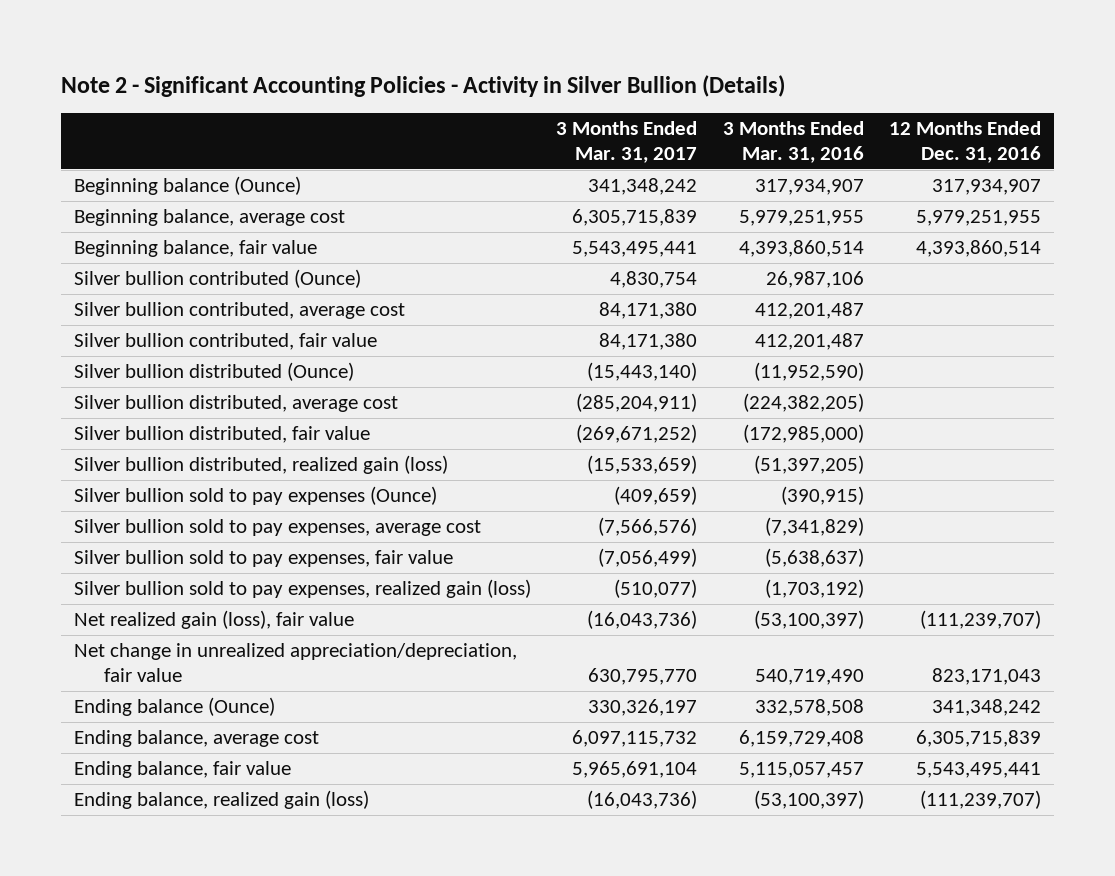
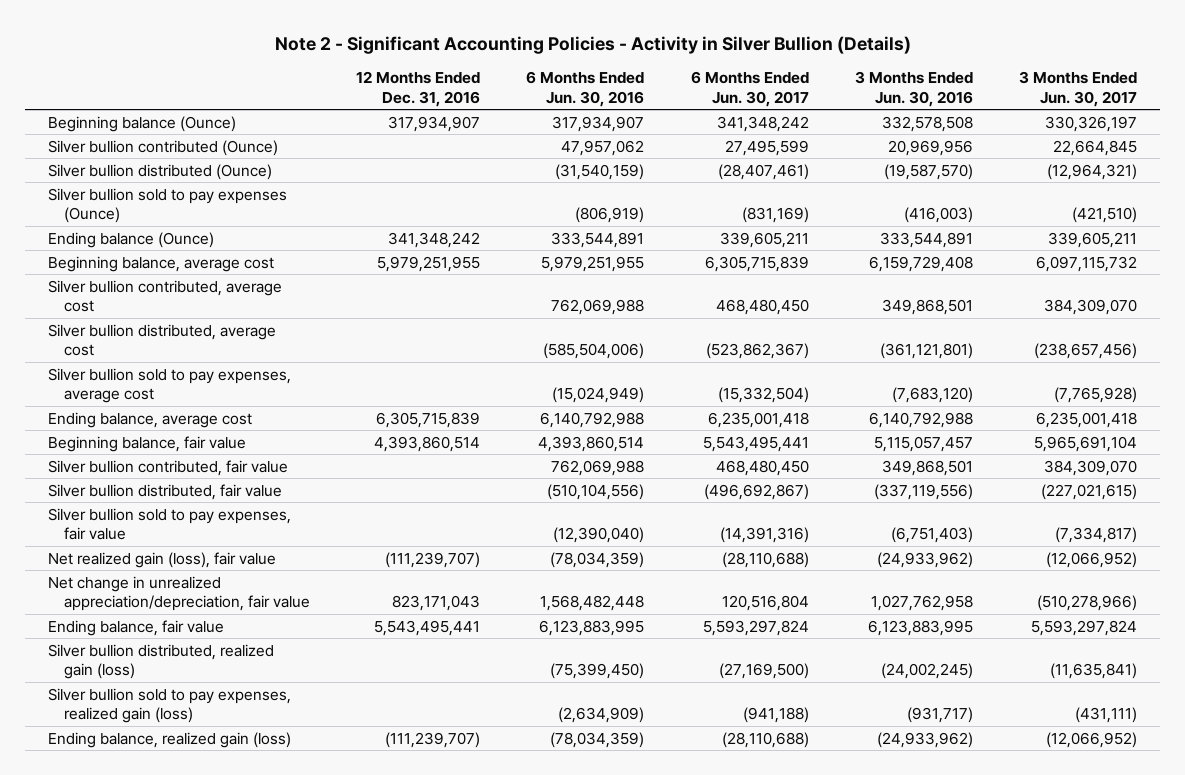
[556,120,698,163] 3 Months Ended Mar. 31, 2017 -> none
[722,120,864,163] 3 Months Ended Mar. 31, 2016 -> none
none -> [526,70,645,107] 6 Months Ended Jun. 30, 2016
none -> [690,70,809,107] 6 Months Ended Jun. 30, 2017
none -> [854,70,973,107] 3 Months Ended Jun. 30, 2016
none -> [1018,70,1137,107] 3 Months Ended Jun. 30, 2017
[73,697,275,717] Ending balance (Ounce) -> [48,231,215,248] Ending balance (Ounce)
[73,209,345,227] Beginning balance, average cost -> [48,255,275,272] Beginning balance, average cost
[73,302,405,320] Silver bullion contributed, average cost -> [48,279,283,313] Silver bullion contributed, average cost
[73,395,398,413] Silver bullion distributed, average cost -> [48,323,277,357] Silver bullion distributed, average cost
[73,730,319,748] Ending balance, average cost -> [48,411,253,428] Ending balance, average cost
[73,240,317,258] Beginning balance, fair value -> [48,435,247,452] Beginning balance, fair value
[73,333,377,351] Silver bullion contributed, fair value -> [48,459,289,476] Silver bullion contributed, fair value
[73,426,370,444] Silver bullion distributed, fair value -> [48,483,283,500] Silver bullion distributed, fair value
[73,455,448,475] Silver bullion distributed, realized gain (loss) -> [48,643,275,680] Silver bullion distributed, realized gain (loss)
[73,579,531,599] Silver bullion sold to pay expenses, realized gain (loss) -> [48,687,292,724] Silver bullion sold to pay expenses, realized gain (loss)

